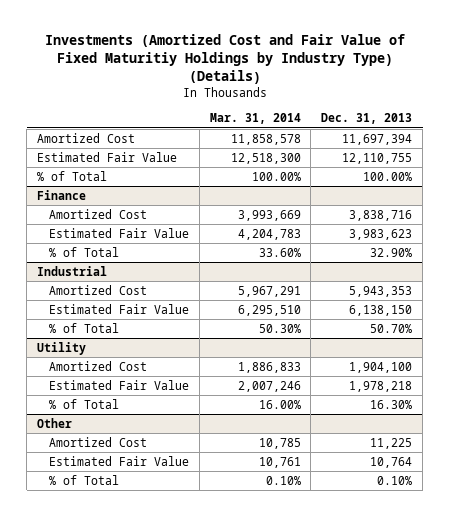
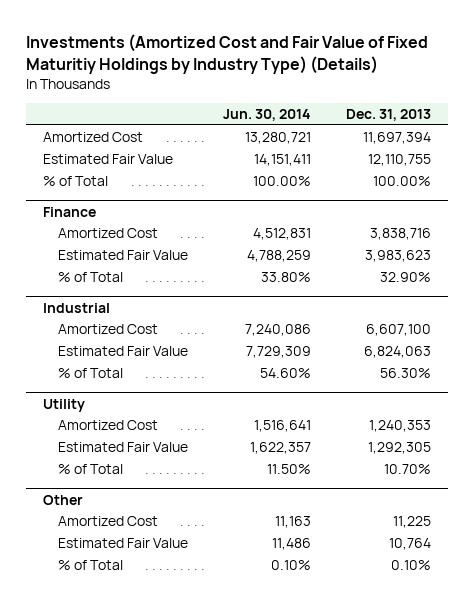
[209,113,301,125] Mar. 31, 2014 -> none
none -> [222,108,311,121] Jun. 30, 2014
[349,285,413,297] 5,943,353 -> [365,324,431,337] 6,607,100
[349,304,413,316] 6,138,150 -> [363,346,431,359] 6,824,063
[370,323,413,333] 50.70% -> [379,368,431,379] 56.30%
[349,361,413,373] 1,904,100 -> [368,420,431,433] 1,240,353
[349,380,413,392] 1,978,218 -> [367,442,431,455] 1,292,305
[370,399,413,409] 16.30% -> [383,464,431,475] 10.70%

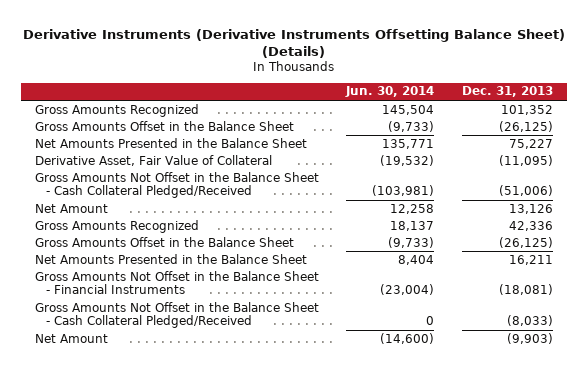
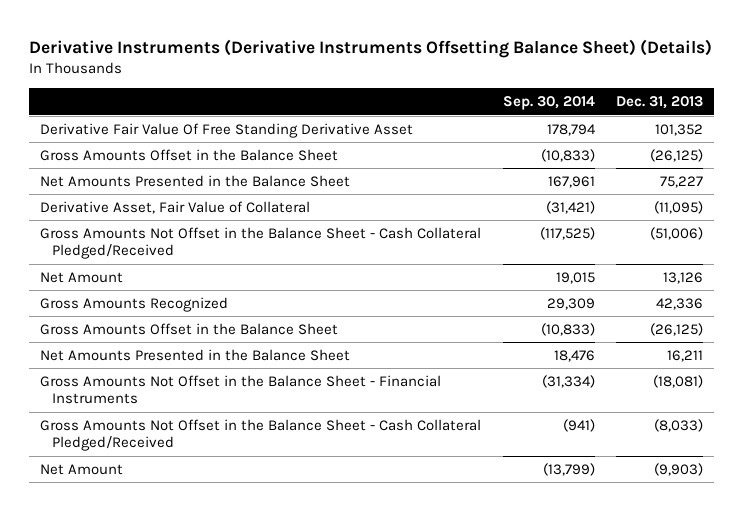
[345,86,435,98] Jun. 30, 2014 -> none
none -> [502,96,595,111] Sep. 30, 2014
[34,103,199,117] Gross Amounts Recognized -> [39,122,413,138] Derivative Fair Value Of Free Standing Derivative Asset

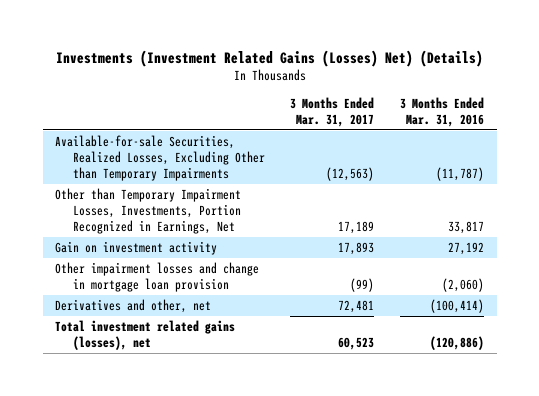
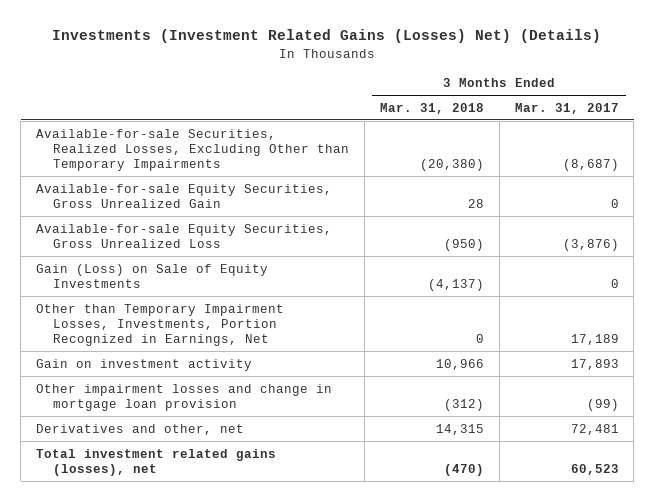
[399,97,484,128] 3 Months Ended Mar. 31, 2016 -> none
none -> [379,102,484,114] Mar. 31, 2018
[326,166,375,181] (12,563) -> [562,158,619,171] (8,687)
none -> [36,183,333,208] Available-for-sale Equity Securities, Gross Unrealized Gain
none -> [36,223,333,248] Available-for-sale Equity Securities, Gross Unrealized Loss
none -> [36,263,269,288] Gain (Loss) on Sale of Equity Investments

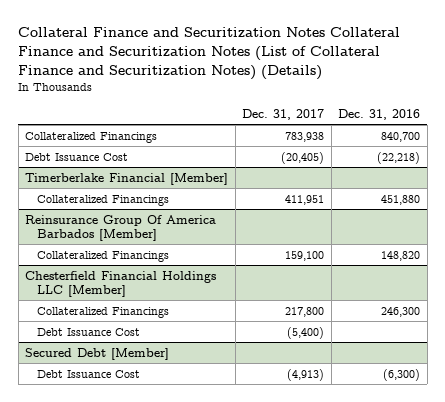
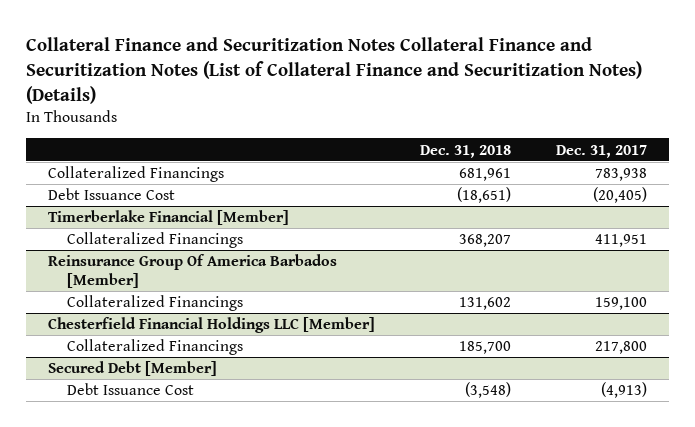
[338,109,421,121] Dec. 31, 2016 -> none
none -> [420,144,512,158] Dec. 31, 2018
[37,327,141,336] Debt Issuance Cost -> none

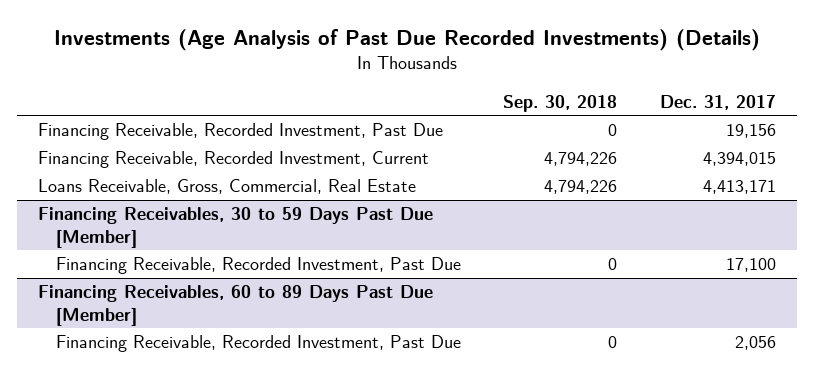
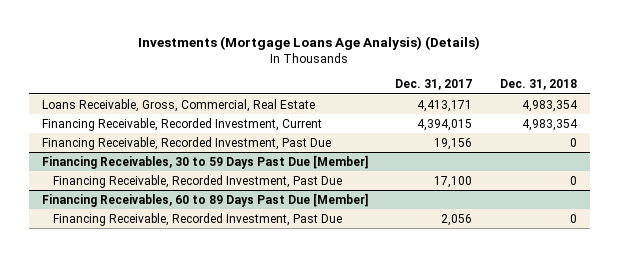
[54,29,761,52] Investments (Age Analysis of Past Due Recorded Investments) (Details) -> [138,35,481,50] Investments (Mortgage Loans Age Analysis) (Details)
[503,94,618,112] Sep. 30, 2018 -> none
none -> [499,79,577,91] Dec. 31, 2018
[38,151,430,169] Financing Receivable, Recorded Investment, Current -> [42,117,323,131] Financing Receivable, Recorded Investment, Current
[38,123,444,141] Financing Receivable, Recorded Investment, Past Due -> [42,136,332,150] Financing Receivable, Recorded Investment, Past Due

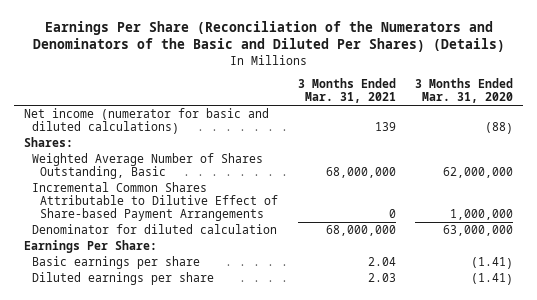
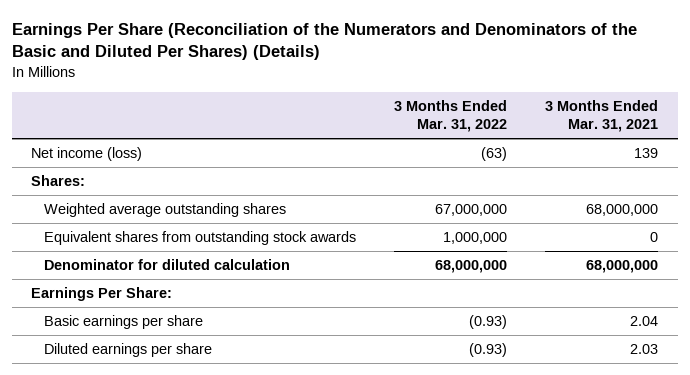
[415,78,514,104] 3 Months Ended Mar. 31, 2020 -> none
none -> [394,99,508,133] 3 Months Ended Mar. 31, 2022
[24,108,270,135] Net income (numerator for basic and diluted calculations) -> [31,146,143,161] Net income (loss)
[32,153,264,180] Weighted Average Number of Shares Outstanding, Basic -> [43,202,286,217] Weighted average outstanding shares
[32,182,279,222] Incremental Common Shares Attributable to Dilutive Effect of Share-based Payment Arrangements -> [43,230,356,245] Equivalent shares from outstanding stock awards

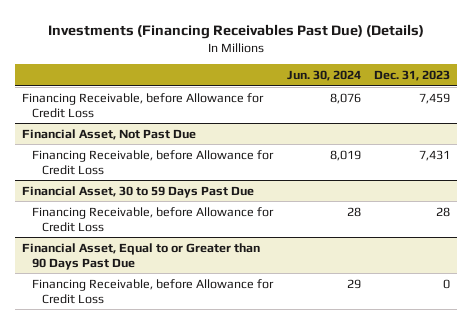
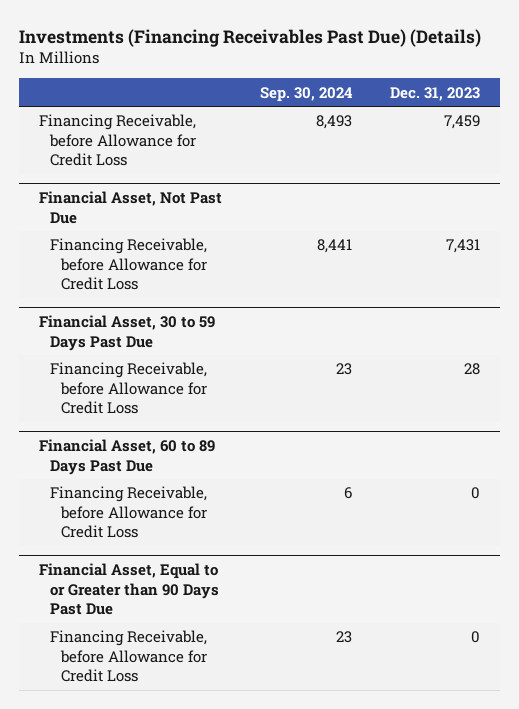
[286,70,361,82] Jun. 30, 2024 -> none
none -> [259,86,353,102] Sep. 30, 2024
none -> [38,439,215,475] Financial Asset, 60 to 89 Days Past Due
none -> [49,486,208,539] Financing Receivable, before Allowance for Credit Loss

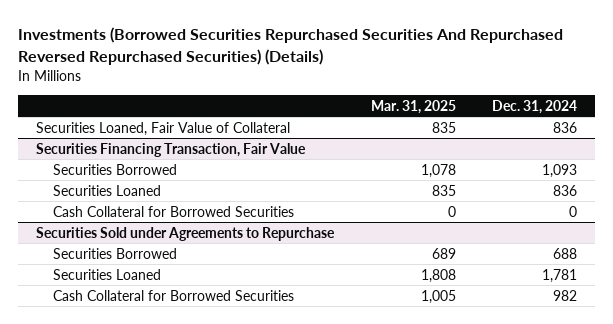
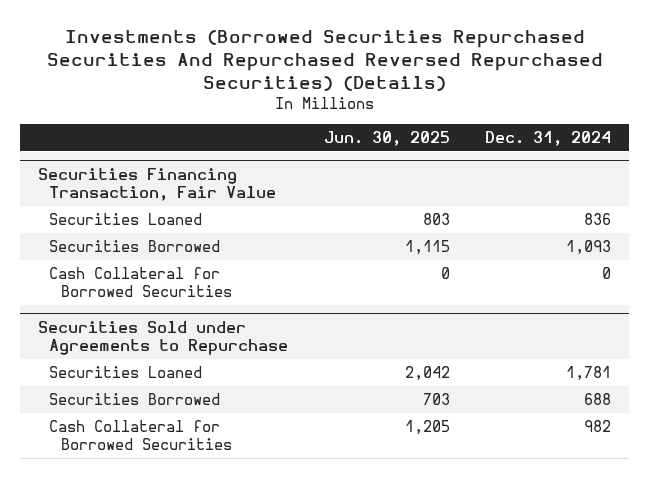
[370,99,456,114] Mar. 31, 2025 -> none
none -> [323,130,450,146] Jun. 30, 2025
[36,121,291,136] Securities Loaned, Fair Value of Collateral -> none
[52,163,177,175] Securities Borrowed -> [49,240,221,253] Securities Borrowed
[52,247,177,259] Securities Borrowed -> [49,393,221,406] Securities Borrowed

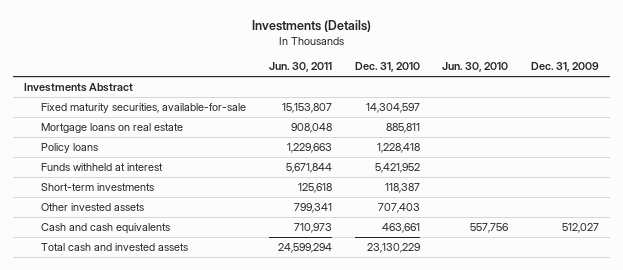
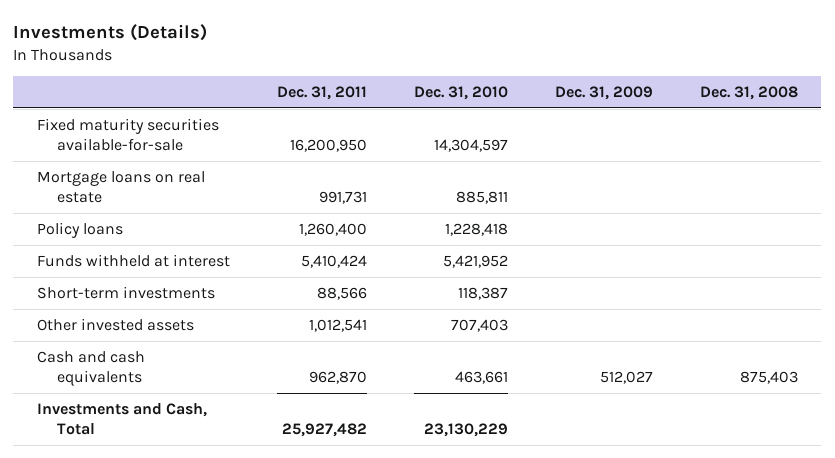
[269,62,333,73] Jun. 30, 2011 -> none
[442,62,509,73] Jun. 30, 2010 -> none
none -> [276,85,367,100] Dec. 31, 2011
none -> [699,85,798,100] Dec. 31, 2008
[24,83,134,93] Investments Abstract -> none
[41,103,247,114] Fixed maturity securities, available-for-sale -> [36,117,219,151] Fixed maturity securities available-for-sale
[41,243,189,252] Total cash and invested assets -> [36,402,207,435] Investments and Cash, Total

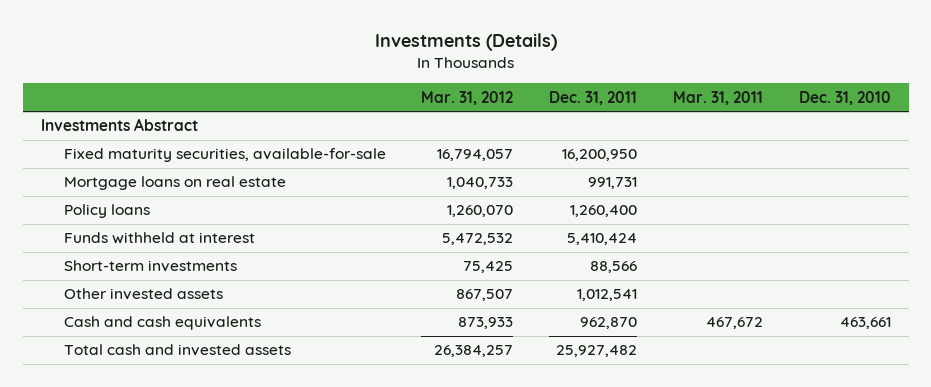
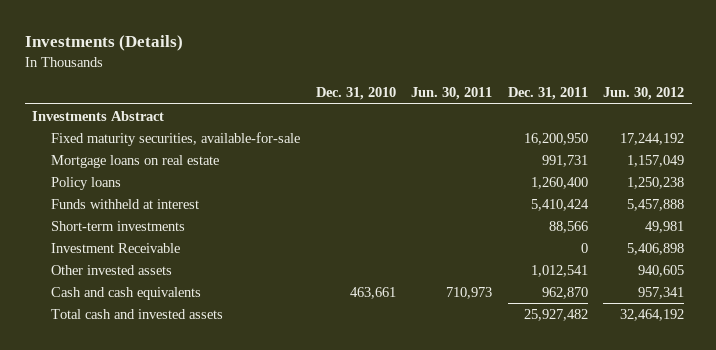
[421,90,514,105] Mar. 31, 2012 -> none
[673,90,764,105] Mar. 31, 2011 -> none
none -> [411,87,493,101] Jun. 30, 2011
none -> [603,87,685,101] Jun. 30, 2012
none -> [51,242,181,253] Investment Receivable

